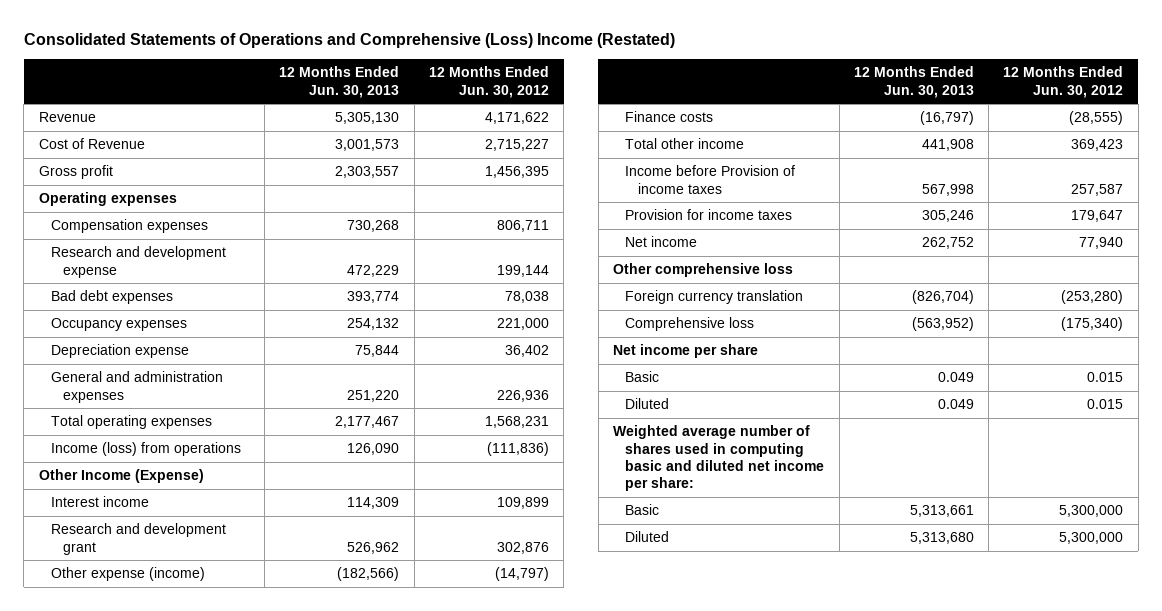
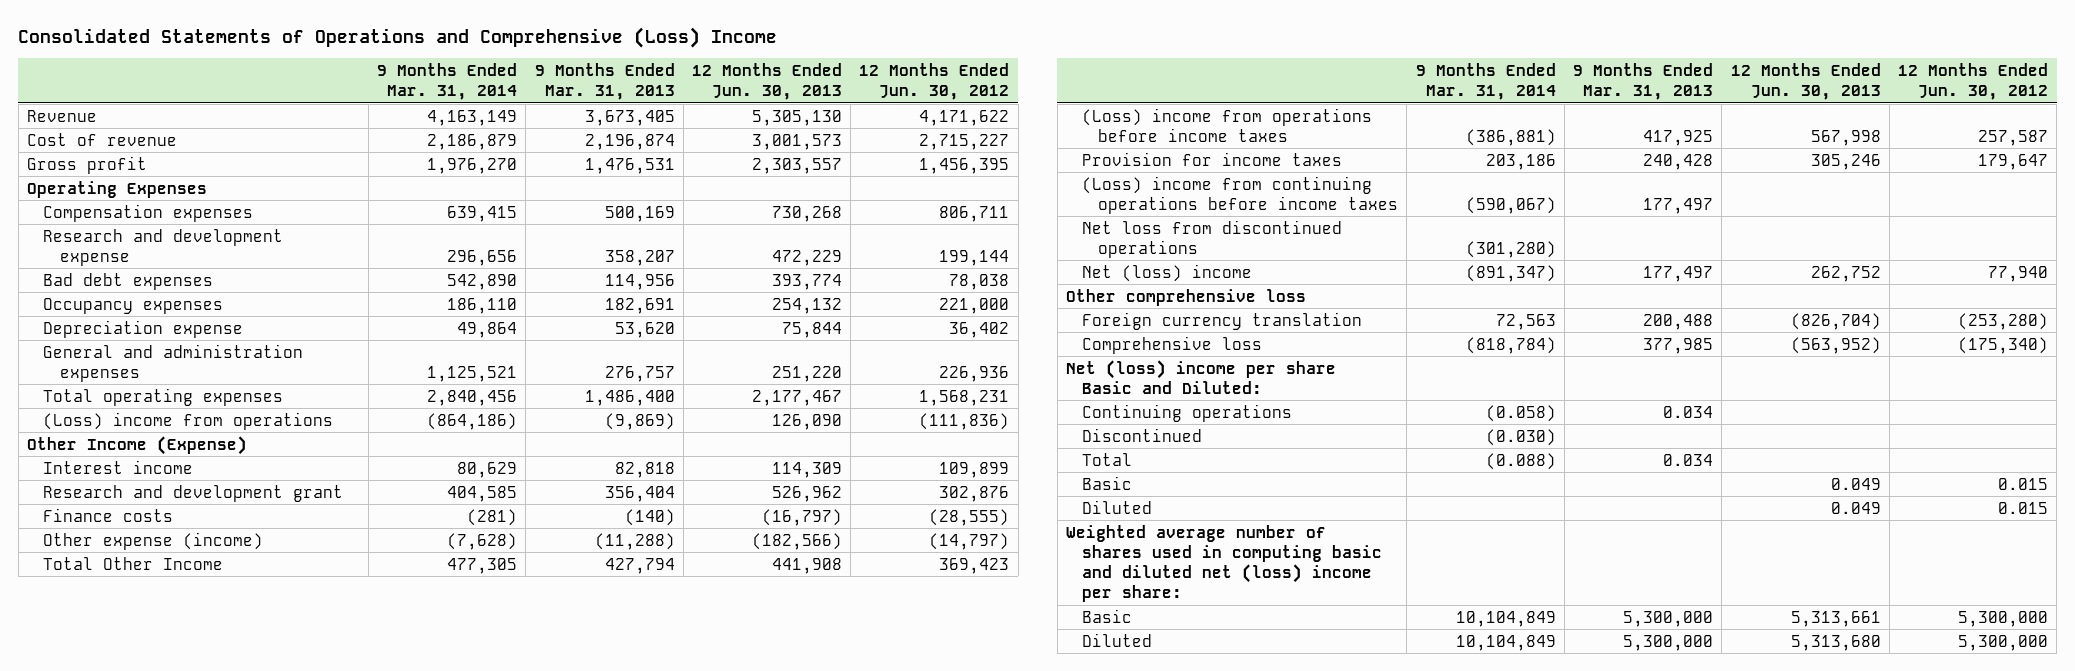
[23,33,675,49] Consolidated Statements of Operations and Comprehensive (Loss) Income (Restated) -> [18,26,778,48] Consolidated Statements of Operations and Comprehensive (Loss) Income
none -> [377,62,518,100] 9 Months Ended Mar. 31, 2014
none -> [534,62,675,100] 9 Months Ended Mar. 31, 2013
[38,138,145,150] Cost of Revenue -> [27,132,178,146] Cost of revenue
[38,192,177,207] Operating expenses -> [27,180,208,198] Operating Expenses
[50,442,241,457] Income (loss) from operations -> [43,411,334,430] (Loss) income from operations
[50,567,205,582] Other expense (income) -> [43,531,264,550] Other expense (income)
[625,138,745,150] Total other income -> [43,556,224,570] Total Other Income
[625,165,796,194] Income before Provision of income taxes -> [1082,107,1373,142] (Loss) income from operations before income taxes
none -> [1082,175,1399,214] (Loss) income from continuing operations before income taxes
none -> [1082,219,1343,258] Net loss from discontinued operations
[625,236,698,248] Net income -> [1082,263,1253,282] Net (loss) income
[612,344,758,359] Net income per share -> [1065,359,1336,394] Net (loss) income per share Basic and Diluted:
none -> [1082,403,1293,422] Continuing operations
none -> [1082,427,1203,442] Discontinued
none -> [1082,452,1133,466] Total
[612,425,825,491] Weighted average number of shares used in computing basic and diluted net income per share: -> [1065,524,1383,603] Weighted average number of shares used in computing basic and diluted net (loss) income per share:

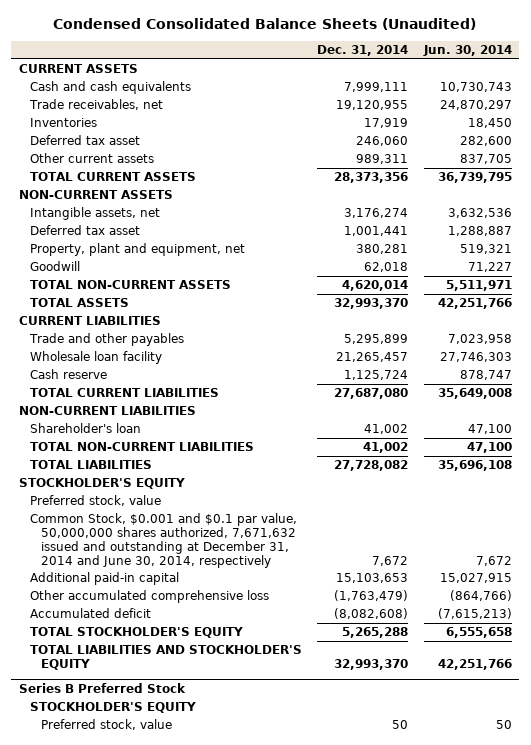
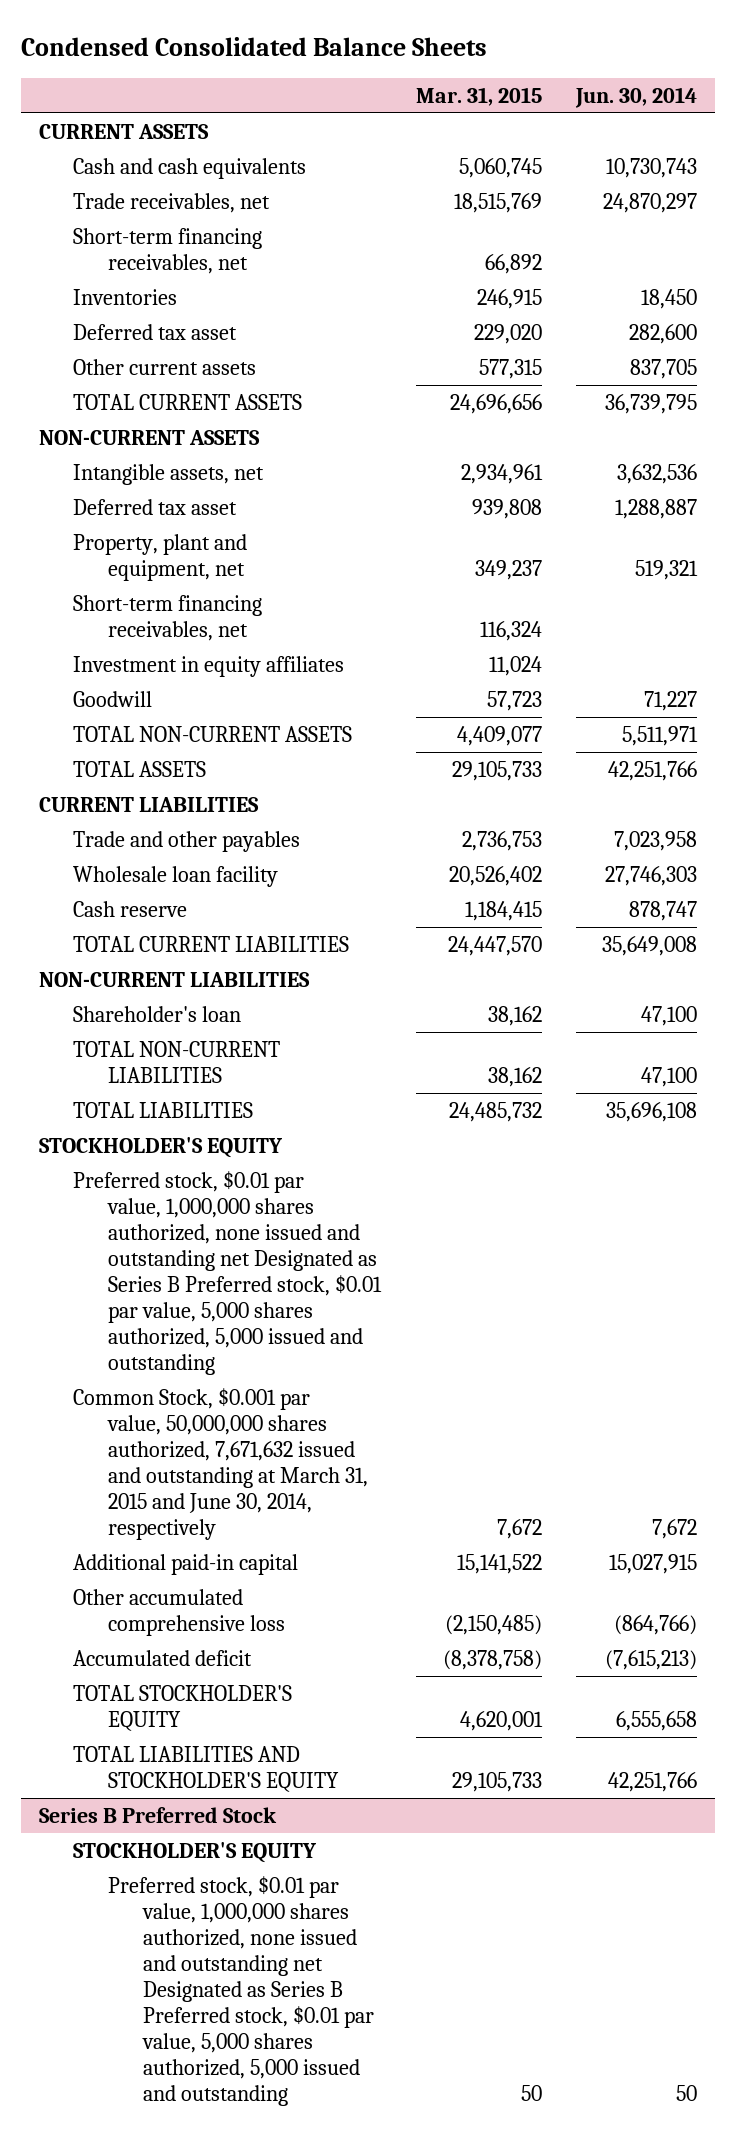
[53,18,477,31] Condensed Consolidated Balance Sheets (Unaudited) -> [21,36,488,56] Condensed Consolidated Balance Sheets
[317,45,409,57] Dec. 31, 2014 -> none
none -> [415,86,542,106] Mar. 31, 2015
none -> [73,227,263,275] Short-term financing receivables, net
none -> [73,594,263,642] Short-term financing receivables, net
none -> [73,655,345,677] Investment in equity affiliates
[30,495,162,507] Preferred stock, value -> [73,1170,383,1376] Preferred stock, $0.01 par value, 1,000,000 shares authorized, none issued and outstanding net Designated as Series B Preferred stock, $0.01 par value, 5,000 shares authorized, 5,000 issued and outstanding
[30,513,298,568] Common Stock, $0.001 and $0.1 par value, 50,000,000 shares authorized, 7,671,632 issued and outstanding at December 31, 2014 and June 30, 2014, respectively -> [73,1387,369,1541] Common Stock, $0.001 par value, 50,000,000 shares authorized, 7,671,632 issued and outstanding at March 31, 2015 and June 30, 2014, respectively
[41,719,173,731] Preferred stock, value -> [108,1875,374,2107] Preferred stock, $0.01 par value, 1,000,000 shares authorized, none issued and outstanding net Designated as Series B Preferred stock, $0.01 par value, 5,000 shares authorized, 5,000 issued and outstanding

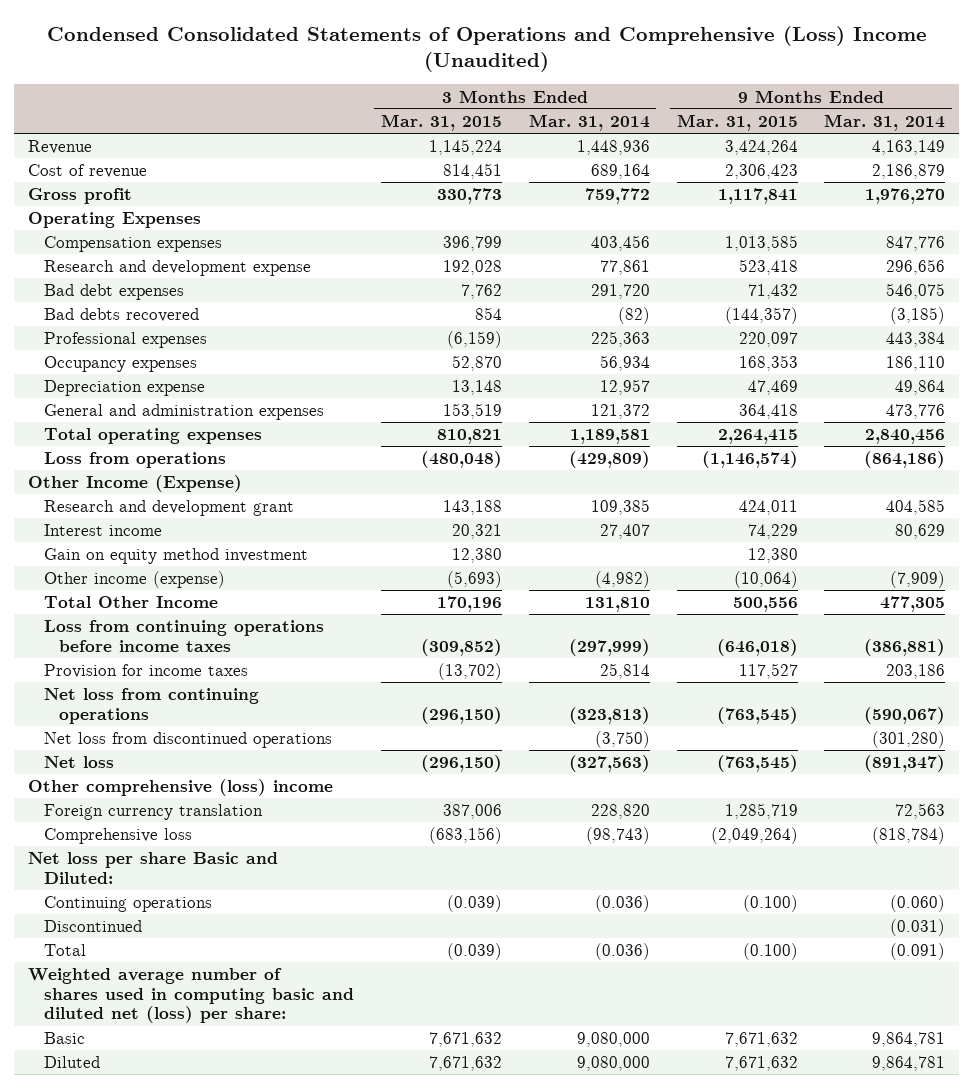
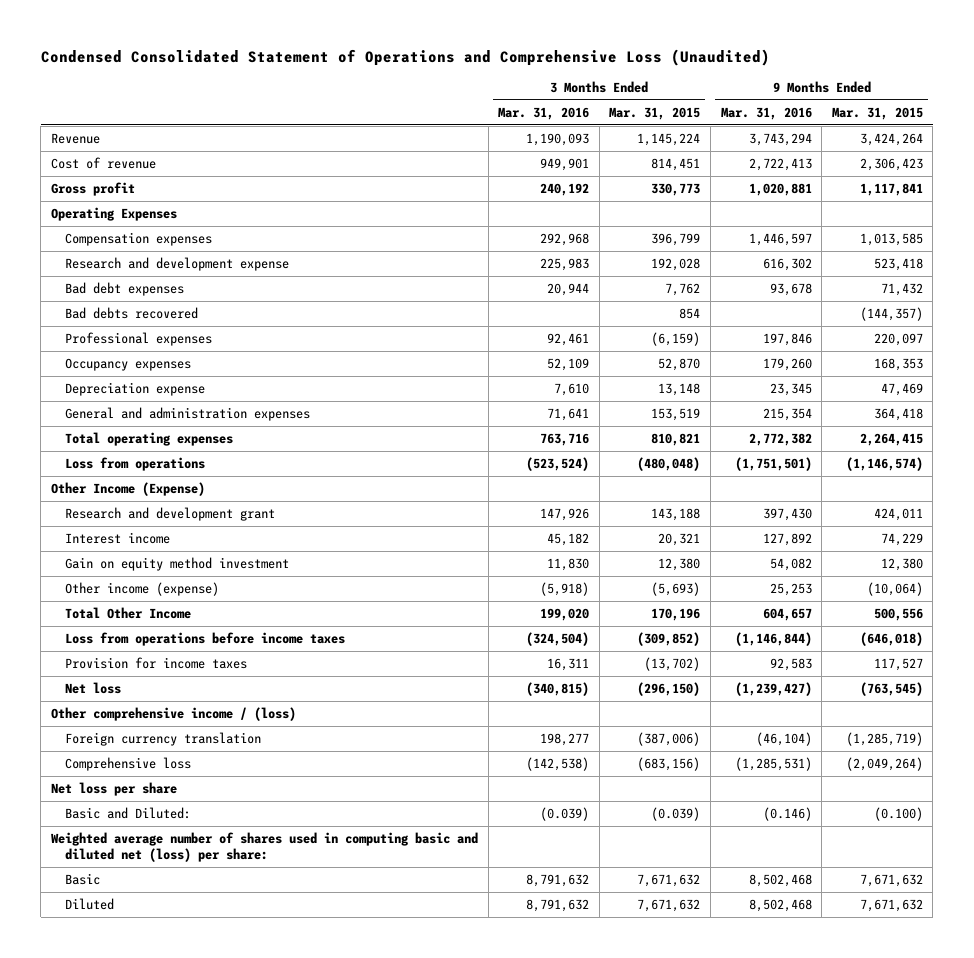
[46,25,927,73] Condensed Consolidated Statements of Operations and Comprehensive (Loss) Income (Unaudited) -> [40,48,770,66] Condensed Consolidated Statement of Operations and Comprehensive Loss (Unaudited)
[528,113,650,131] Mar. 31, 2014 -> none
[824,113,946,131] Mar. 31, 2014 -> none
none -> [498,106,590,120] Mar. 31, 2016
none -> [720,106,812,120] Mar. 31, 2016
[43,620,324,652] Loss from continuing operations before income taxes -> [64,632,345,647] Loss from operations before income taxes
[43,688,259,724] Net loss from continuing operations -> none
[43,732,332,749] Net loss from discontinued operations -> none
[27,779,333,797] Other comprehensive (loss) income -> [51,707,297,722] Other comprehensive income / (loss)
[442,804,502,820] 387,006 -> [637,732,701,747] (387,006)
[724,803,798,820] 1,285,719 -> [845,732,923,747] (1,285,719)
[43,896,212,913] Continuing operations -> none
[43,920,142,933] Discontinued -> none
[27,852,278,884] Net loss per share Basic and Diluted: -> [51,782,178,797] Net loss per share
[43,944,86,957] Total -> [64,807,191,820] Basic and Diluted:

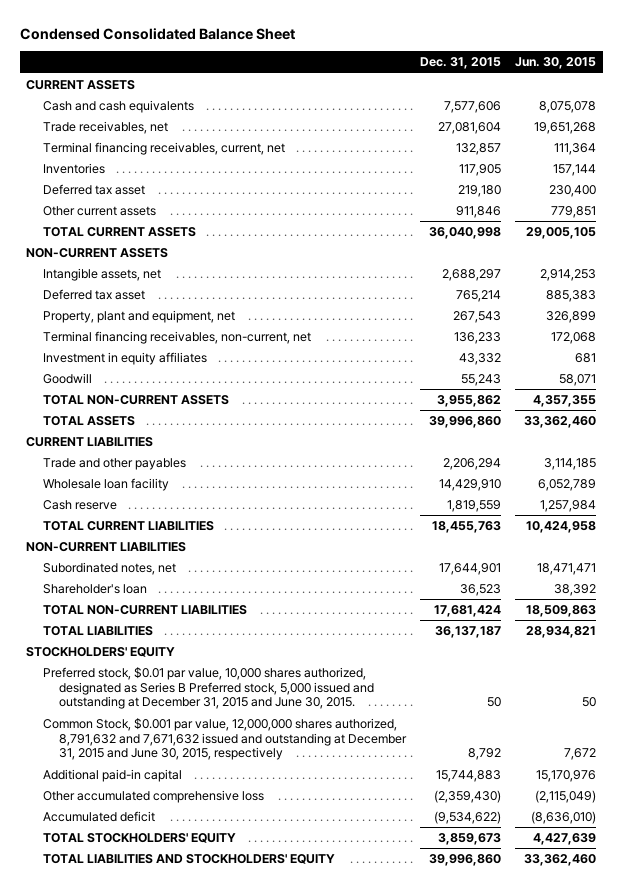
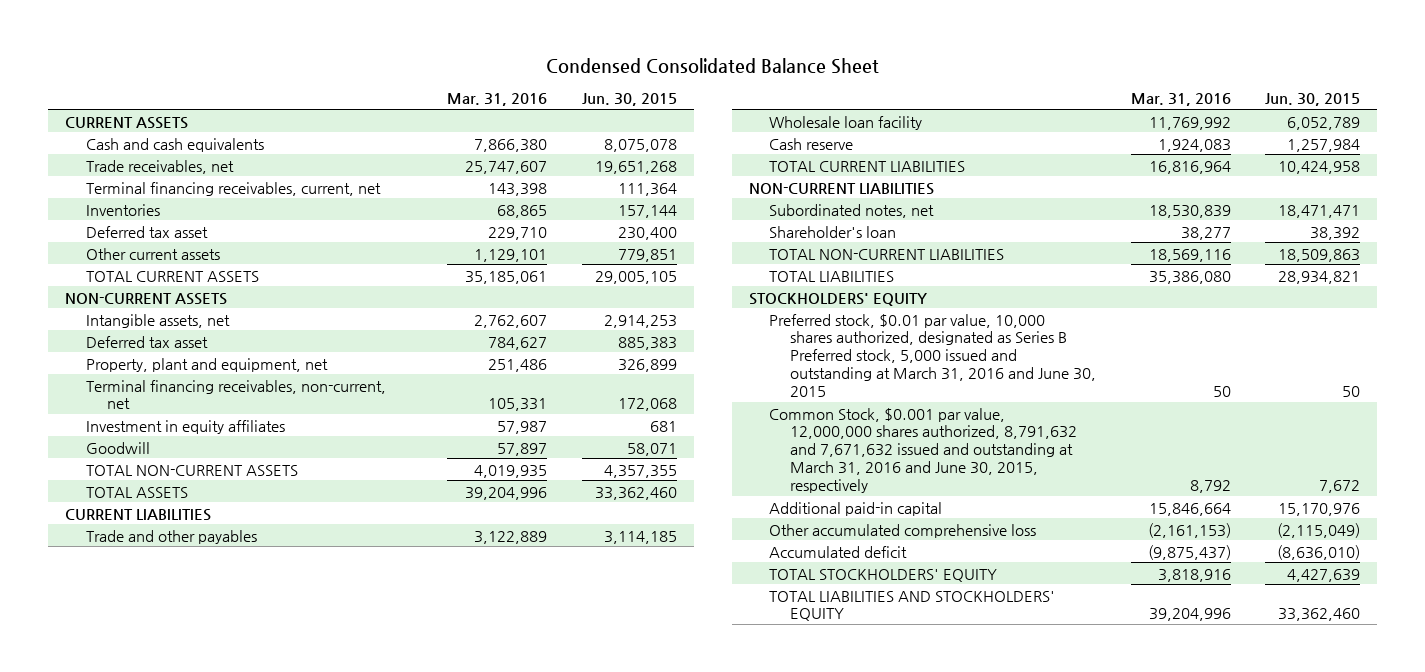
[420,57,502,70] Dec. 31, 2015 -> none
none -> [447,93,548,107] Mar. 31, 2016
[42,667,375,710] Preferred stock, $0.01 par value, 10,000 shares authorized, designated as Series B Preferred stock, 5,000 issued and outstanding at December 31, 2015 and June 30, 2015. -> [769,313,1097,398] Preferred stock, $0.01 par value, 10,000 shares authorized, designated as Series B Preferred stock, 5,000 issued and outstanding at March 31, 2016 and June 30, 2015
[42,718,408,761] Common Stock, $0.001 par value, 12,000,000 shares authorized, 8,791,632 and 7,671,632 issued and outstanding at December 31, 2015 and June 30, 2015, respectively -> [769,407,1078,494] Common Stock, $0.001 par value, 12,000,000 shares authorized, 8,791,632 and 7,671,632 issued and outstanding at March 31, 2016 and June 30, 2015, respectively

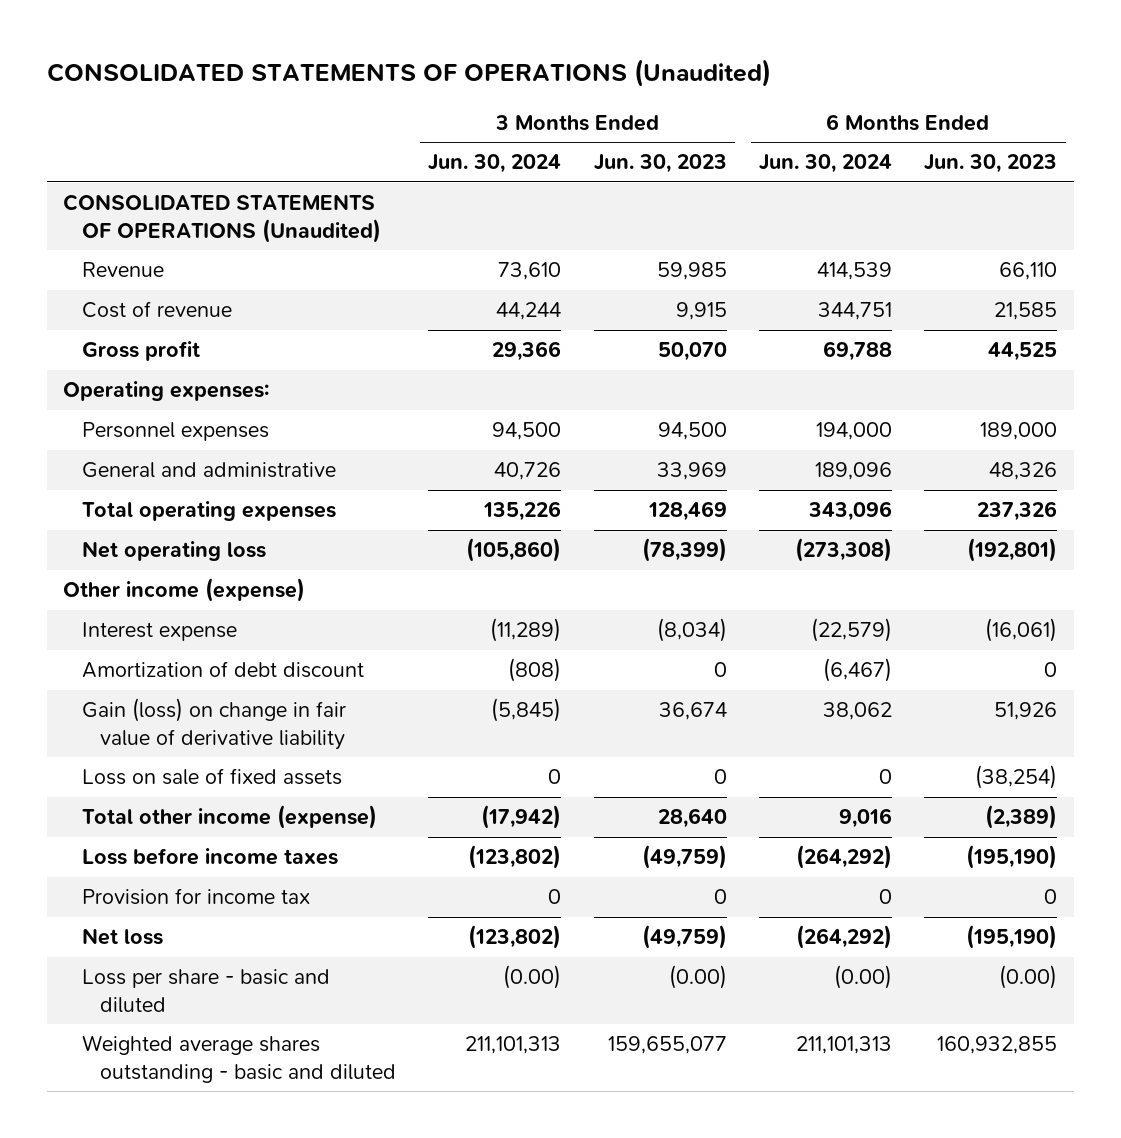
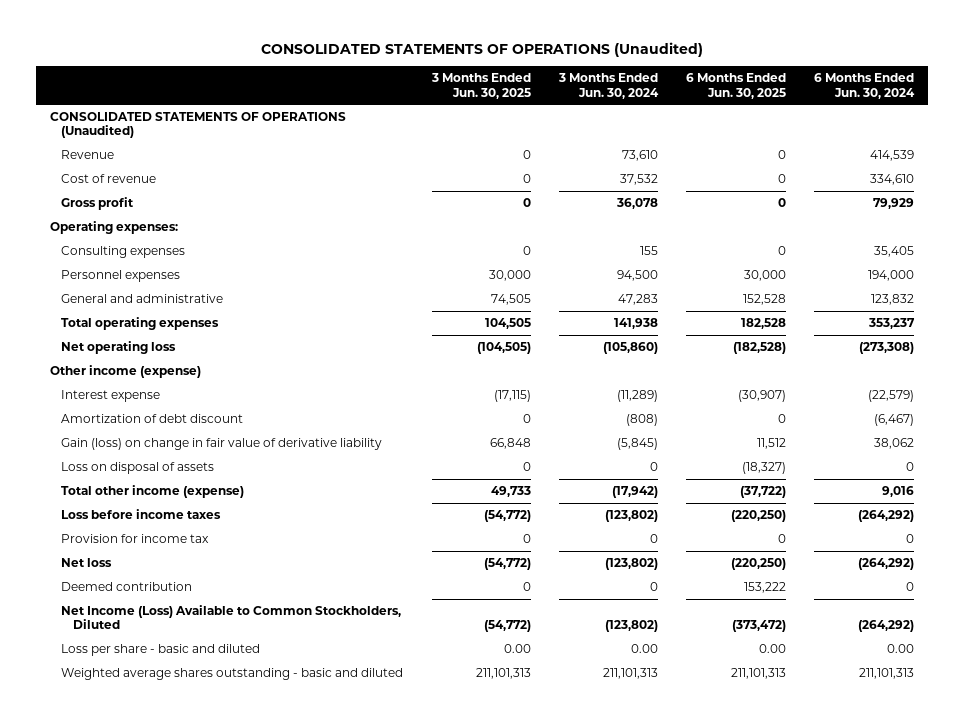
[593,154,727,174] Jun. 30, 2023 -> none
[924,154,1058,174] Jun. 30, 2023 -> none
none -> [430,73,531,99] 3 Months Ended Jun. 30, 2025
none -> [686,73,787,99] 6 Months Ended Jun. 30, 2025
[496,302,562,321] 44,244 -> [619,174,658,186] 37,532
[818,302,893,321] 344,751 -> [870,174,915,186] 334,610
[492,341,562,362] 29,366 -> [615,198,658,210] 36,078
[823,341,893,362] 69,788 -> [873,198,915,210] 79,929
none -> [61,246,186,259] Consulting expenses
[494,462,562,481] 40,726 -> [617,294,658,306] 47,283
[815,462,893,481] 189,096 -> [871,294,915,306] 123,832
[483,501,562,522] 135,226 -> [613,318,658,330] 141,938
[808,501,893,522] 343,096 -> [868,318,916,330] 353,237
[81,768,342,786] Loss on sale of fixed assets -> [61,462,215,475] Loss on disposal of assets
none -> [61,582,193,592] Deemed contribution
none -> [61,605,402,630] Net Income (Loss) Available to Common Stockholders, Diluted
[503,965,562,990] (0.00) -> [630,644,658,654] 0.00
[834,965,893,990] (0.00) -> [887,644,915,654] 0.00

